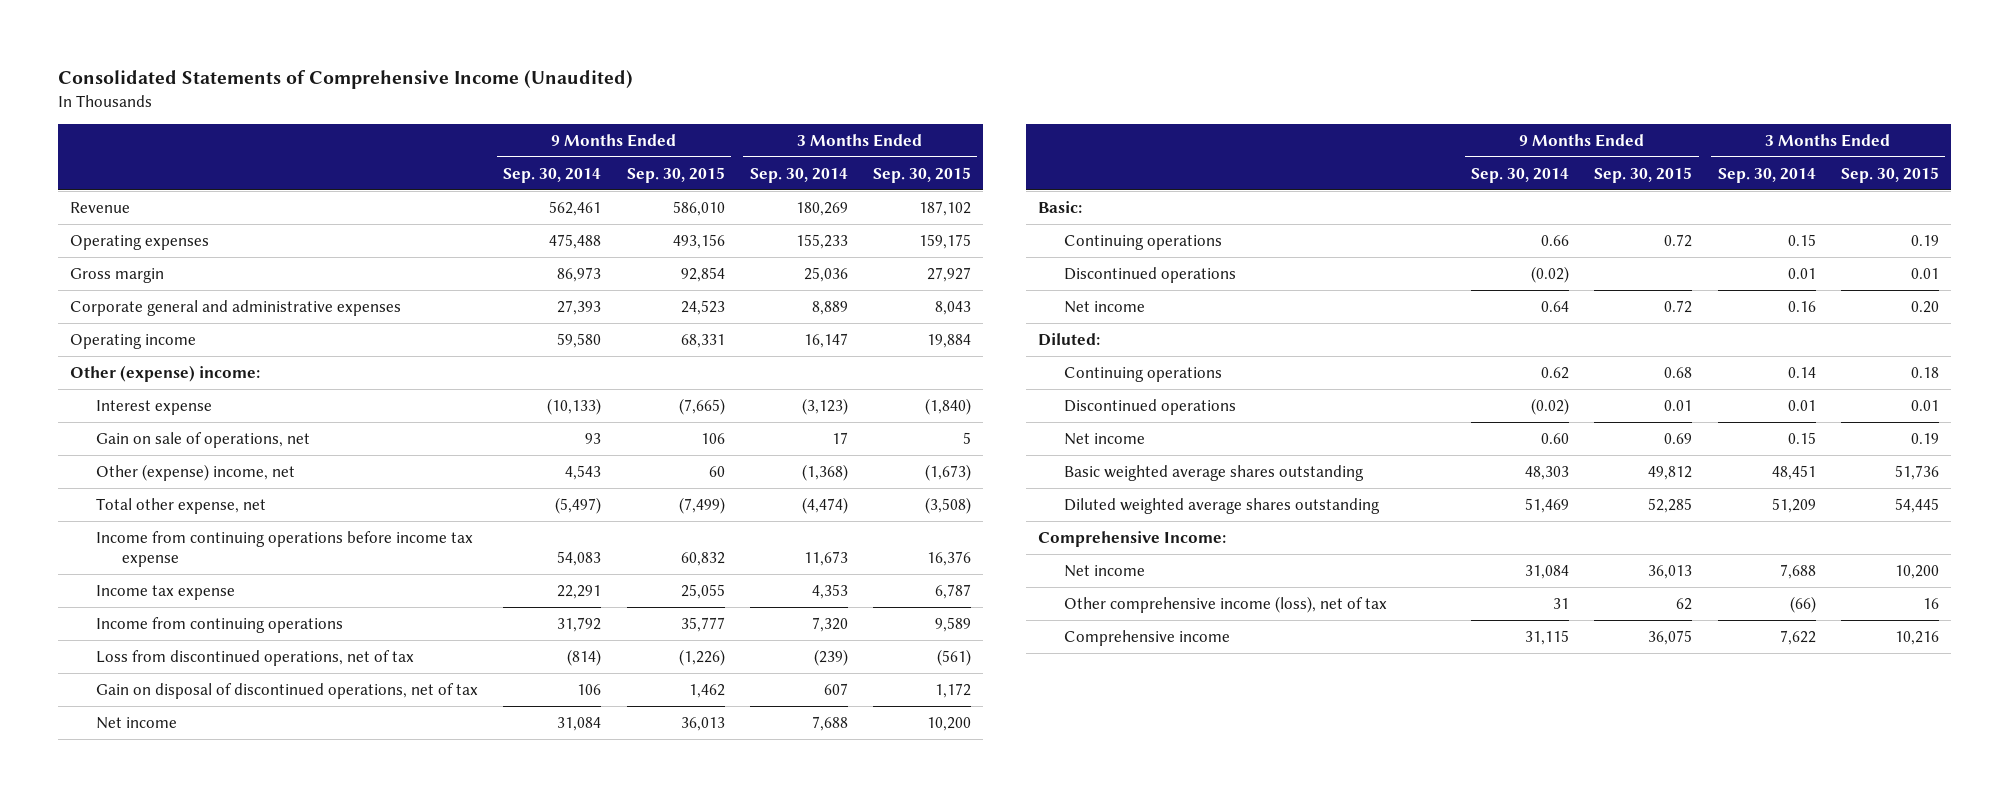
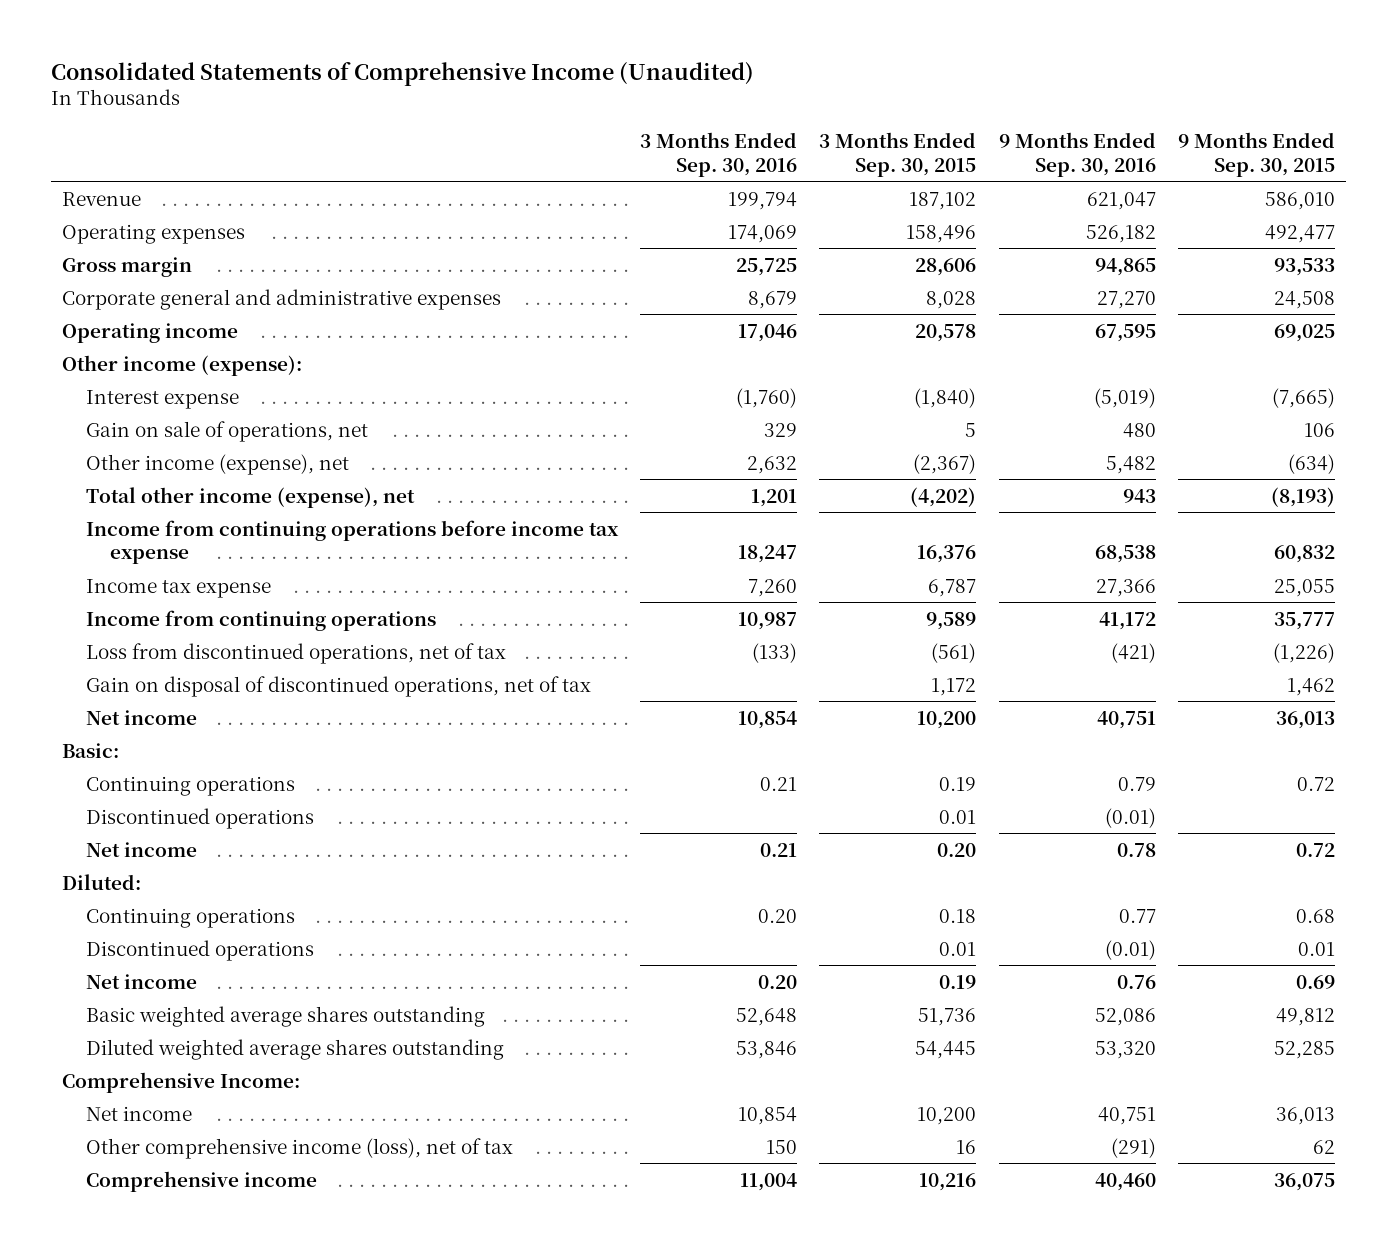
[503,167,602,183] Sep. 30, 2014 -> none
[749,167,848,183] Sep. 30, 2014 -> none
none -> [640,131,798,177] 3 Months Ended Sep. 30, 2016
none -> [998,131,1156,177] 9 Months Ended Sep. 30, 2016
[672,233,725,249] 493,156 -> [1264,224,1335,243] 492,477
[918,233,971,249] 159,175 -> [906,224,977,243] 158,496
[680,266,725,282] 92,854 -> [1273,257,1335,276] 93,533
[926,266,971,282] 27,927 -> [915,257,977,276] 28,606
[680,299,725,315] 24,523 -> [1273,290,1335,309] 24,508
[934,300,971,315] 8,043 -> [926,290,977,309] 8,028
[680,333,725,348] 68,331 -> [1273,323,1335,342] 69,025
[926,333,971,348] 19,884 -> [915,323,977,342] 20,578
[70,364,261,382] Other (expense) income: -> [61,354,302,376] Other income (expense):
[96,463,296,481] Other (expense) income, net -> [85,453,349,475] Other income (expense), net
[708,465,725,477] 60 -> [1287,453,1335,474] (634)
[924,463,971,481] (1,673) -> [913,453,977,474] (2,367)
[96,497,267,514] Total other expense, net -> [85,486,415,508] Total other income (expense), net
[678,496,725,514] (7,499) -> [1270,486,1335,507] (8,193)
[924,496,971,514] (3,508) -> [910,486,977,507] (4,202)

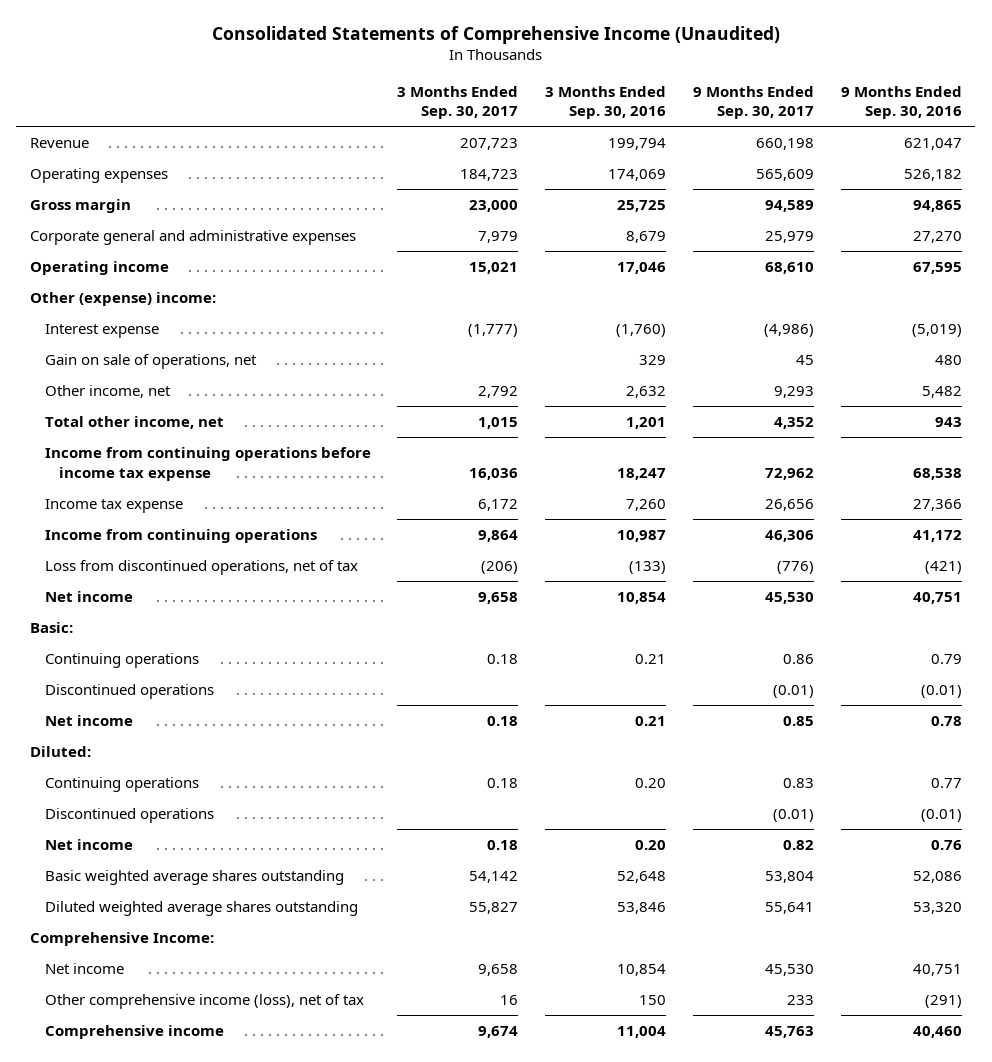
[819,131,977,177] 3 Months Ended Sep. 30, 2015 -> none
[1177,131,1335,177] 9 Months Ended Sep. 30, 2015 -> none
none -> [397,85,519,120] 3 Months Ended Sep. 30, 2017
none -> [692,85,814,120] 9 Months Ended Sep. 30, 2017
[61,354,302,376] Other income (expense): -> [29,292,216,307] Other (expense) income:
[85,453,349,475] Other income (expense), net -> [44,385,171,399] Other income, net
[85,486,415,508] Total other income (expense), net -> [44,416,224,430] Total other income, net
[85,675,591,697] Gain on disposal of discontinued operations, net of tax -> none

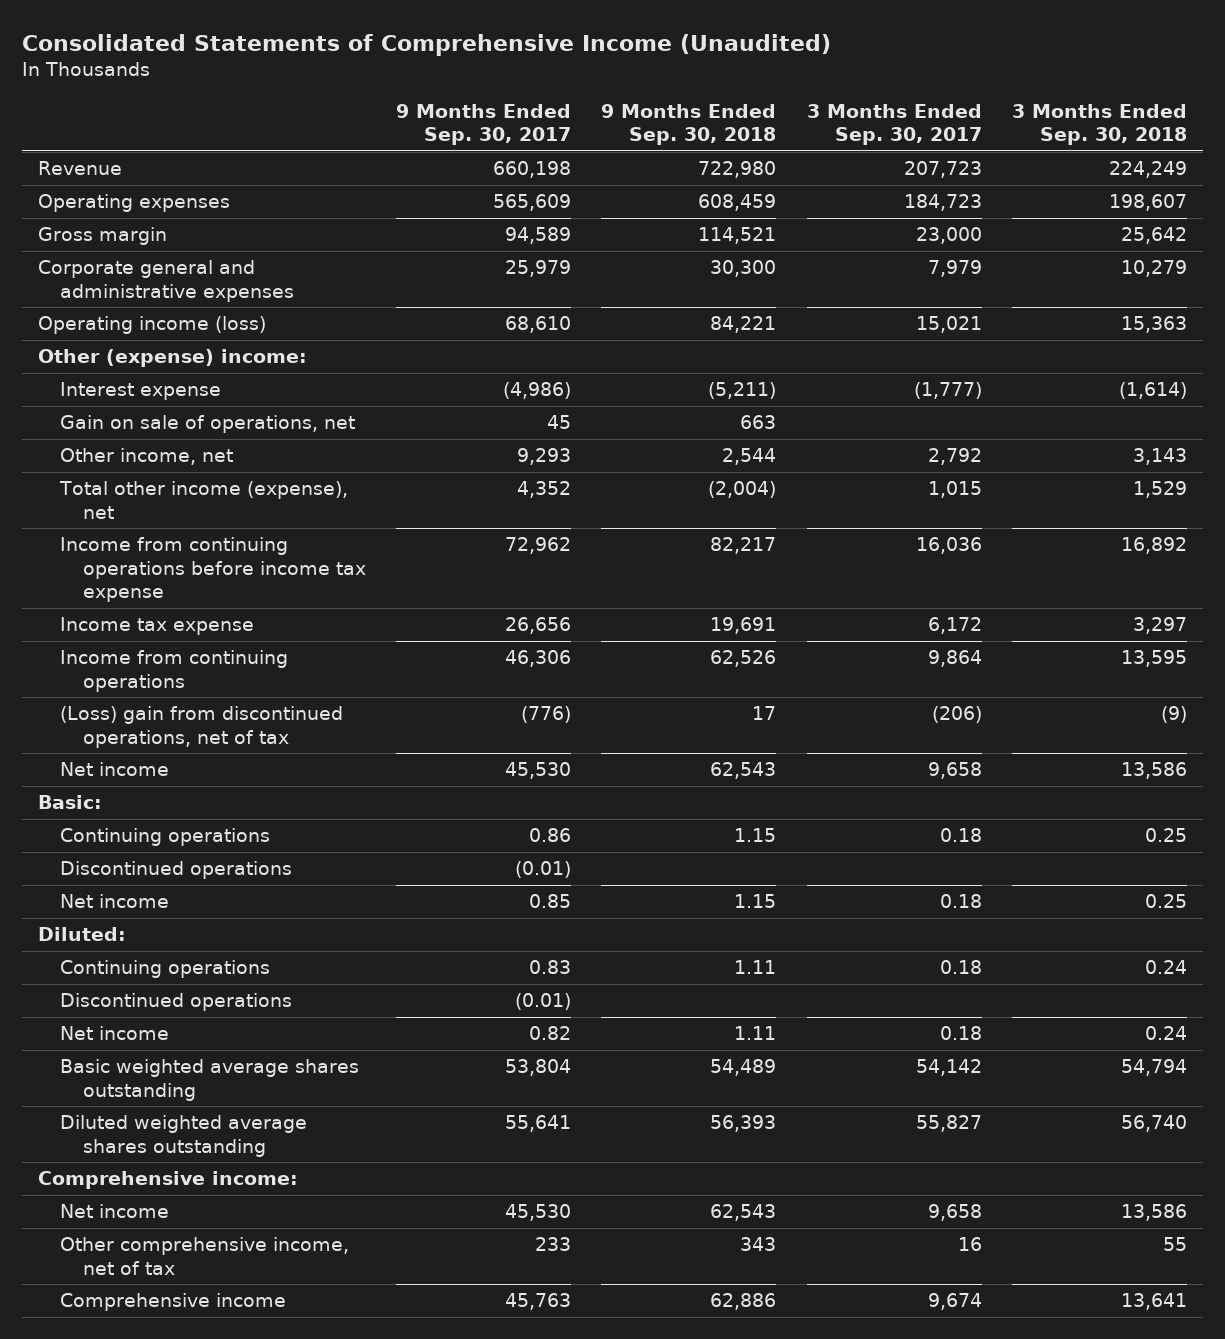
[545,85,667,120] 3 Months Ended Sep. 30, 2016 -> none
[840,85,962,120] 9 Months Ended Sep. 30, 2016 -> none
none -> [601,103,777,146] 9 Months Ended Sep. 30, 2018
none -> [1012,103,1188,146] 3 Months Ended Sep. 30, 2018
[29,261,169,276] Operating income -> [37,316,266,335] Operating income (loss)
[44,416,224,430] Total other income, net -> [59,481,349,519] Total other income (expense), net
[44,560,358,576] Loss from discontinued operations, net of tax -> [60,706,344,748] (Loss) gain from discontinued operations, net of tax
[29,932,214,947] Comprehensive Income: -> [37,1171,298,1190] Comprehensive income:
[44,994,364,1010] Other comprehensive income (loss), net of tax -> [60,1237,350,1275] Other comprehensive income, net of tax

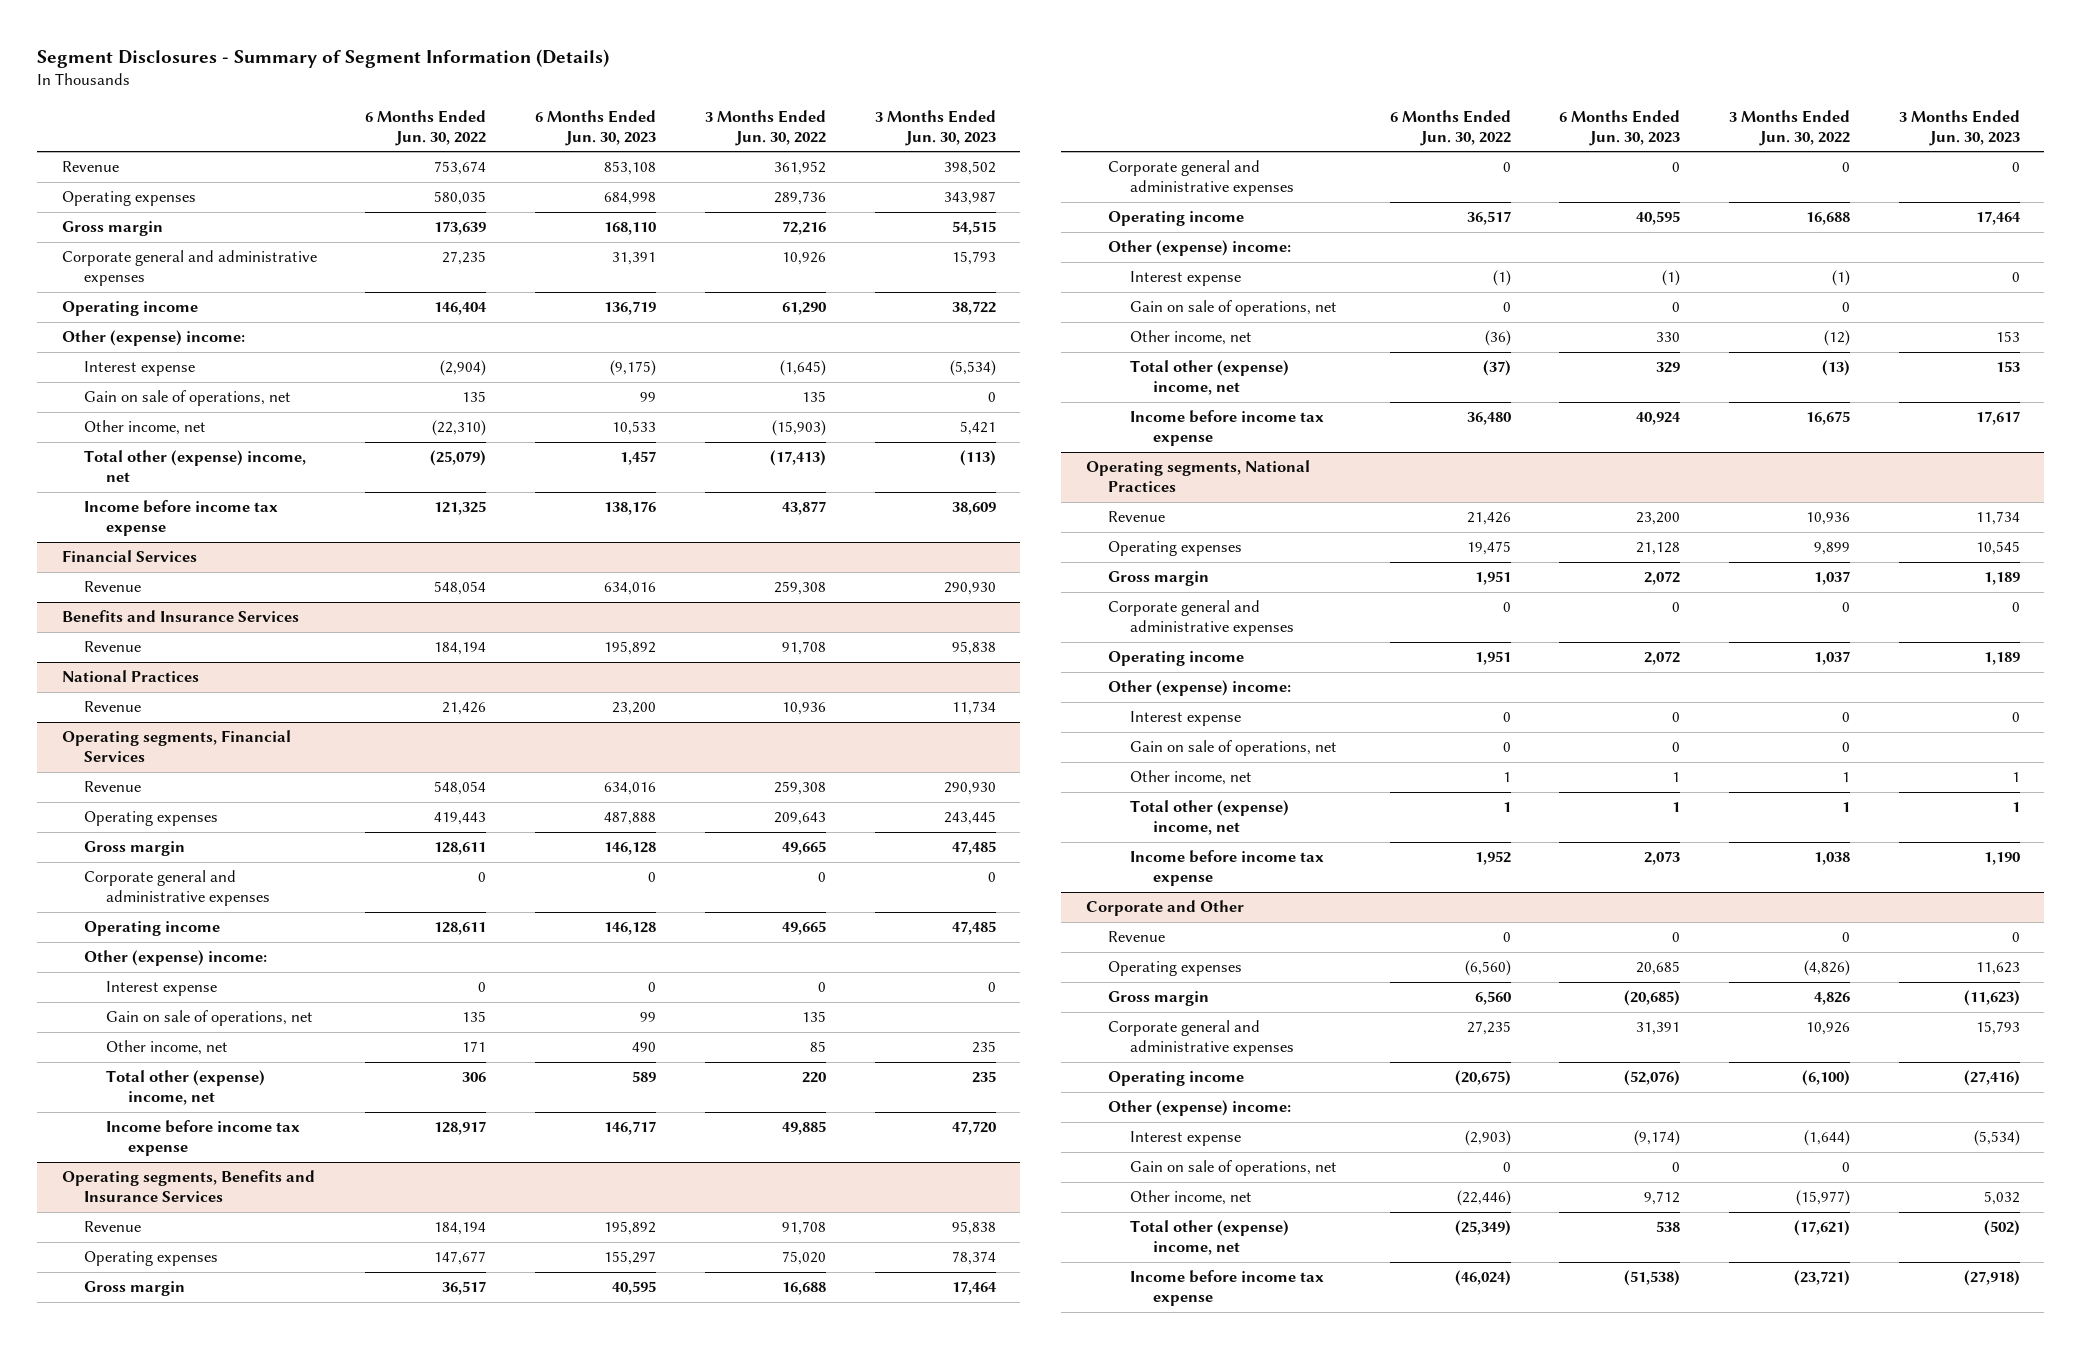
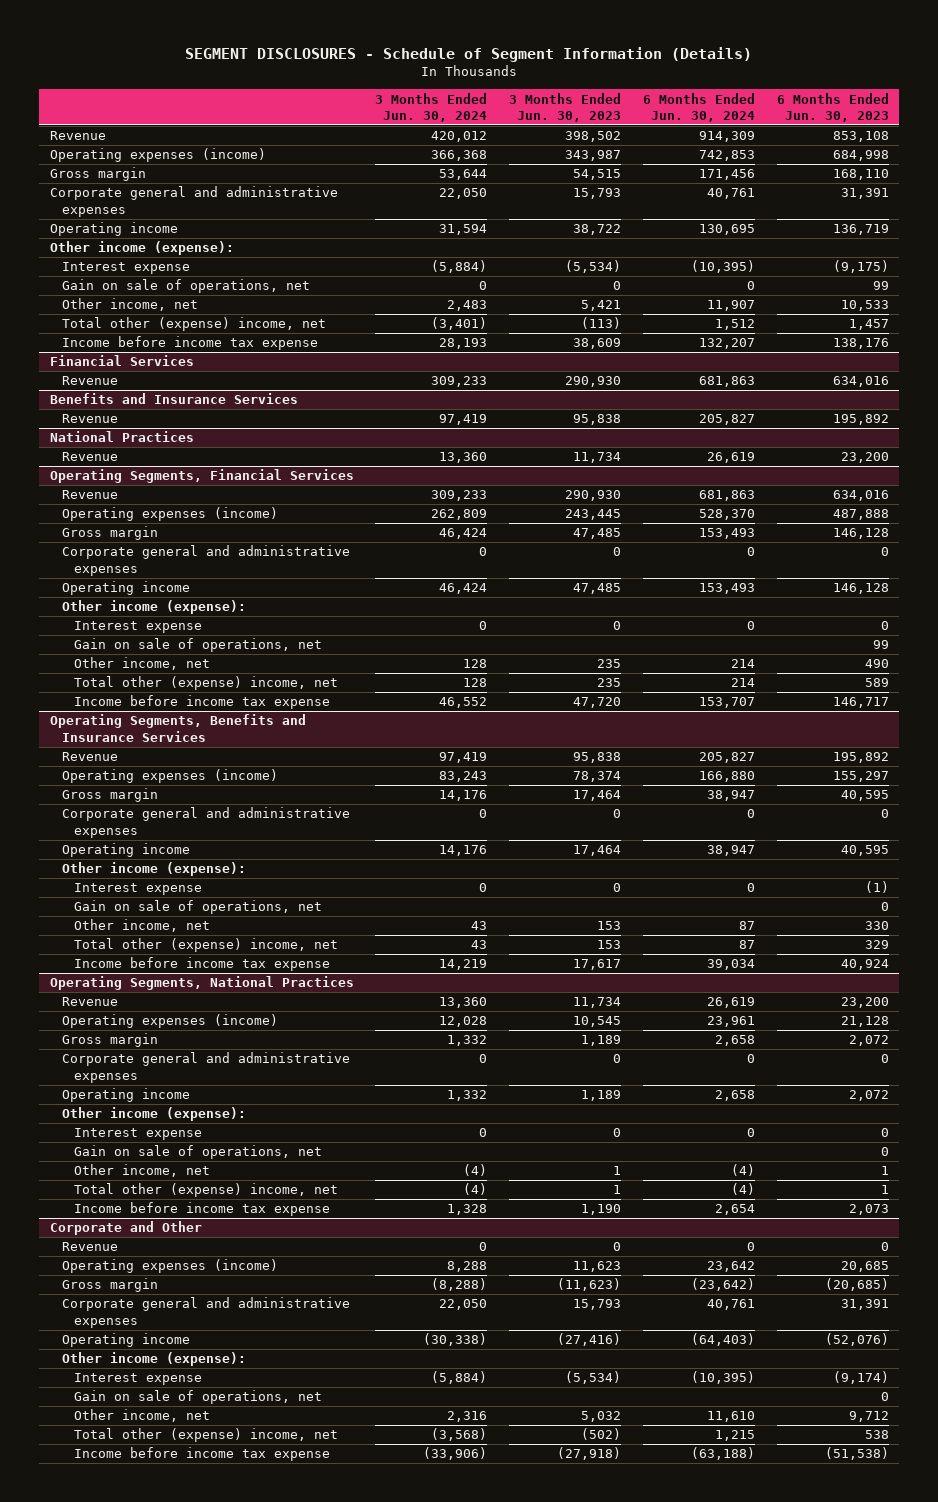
[37,48,610,68] Segment Disclosures - Summary of Segment Information (Details) -> [185,46,753,62] SEGMENT DISCLOSURES - Schedule of Segment Information (Details)
[365,109,487,146] 6 Months Ended Jun. 30, 2022 -> none
[704,109,826,146] 3 Months Ended Jun. 30, 2022 -> none
none -> [375,92,488,122] 3 Months Ended Jun. 30, 2024
none -> [642,92,755,122] 6 Months Ended Jun. 30, 2024
[61,191,196,207] Operating expenses -> [49,148,266,163] Operating expenses (income)
[61,330,245,347] Other (expense) income: -> [49,241,234,256] Other income (expense):
[61,730,291,763] Operating segments, Financial Services -> [49,469,354,484] Operating Segments, Financial Services
[83,811,218,827] Operating expenses -> [61,507,278,522] Operating expenses (income)
[83,950,267,967] Other (expense) income: -> [61,600,246,615] Other income (expense):
[61,1170,315,1203] Operating segments, Benefits and Insurance Services -> [49,714,306,742] Operating Segments, Benefits and Insurance Services
[83,1251,218,1267] Operating expenses -> [61,769,278,784] Operating expenses (income)
[1108,240,1292,257] Other (expense) income: -> [61,862,246,877] Other income (expense):
[1085,460,1310,493] Operating segments, National Practices -> [49,976,354,991] Operating Segments, National Practices
[1108,541,1243,557] Operating expenses -> [61,1014,278,1029] Operating expenses (income)
[1108,680,1292,697] Other (expense) income: -> [61,1107,246,1122] Other income (expense):
[1108,961,1243,977] Operating expenses -> [61,1259,278,1274] Operating expenses (income)
[1108,1100,1292,1117] Other (expense) income: -> [61,1352,246,1367] Other income (expense):

